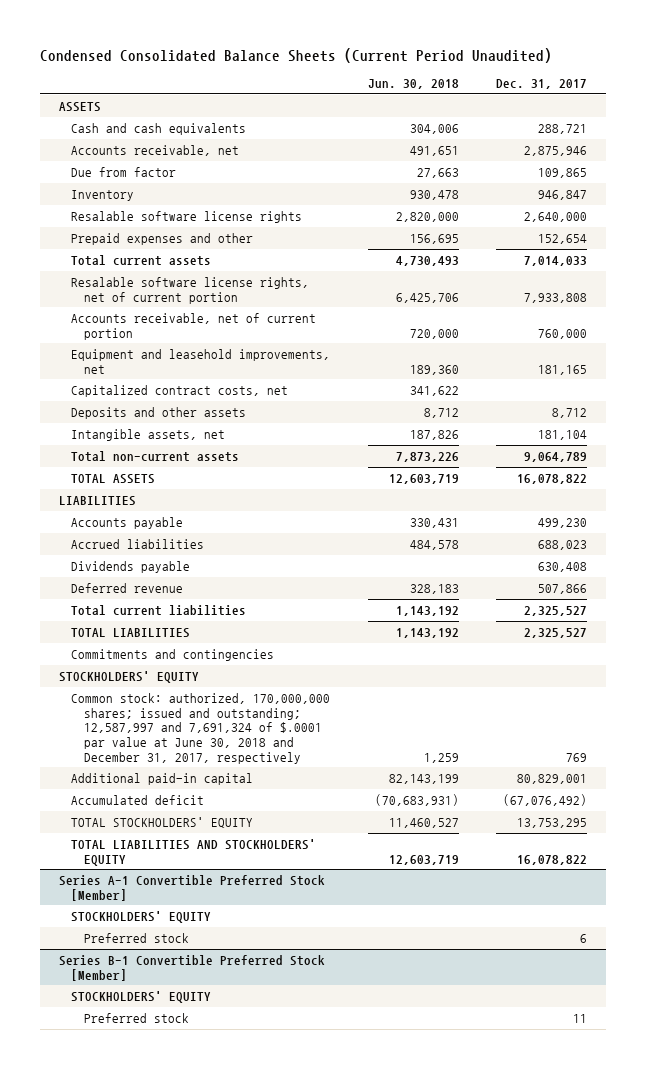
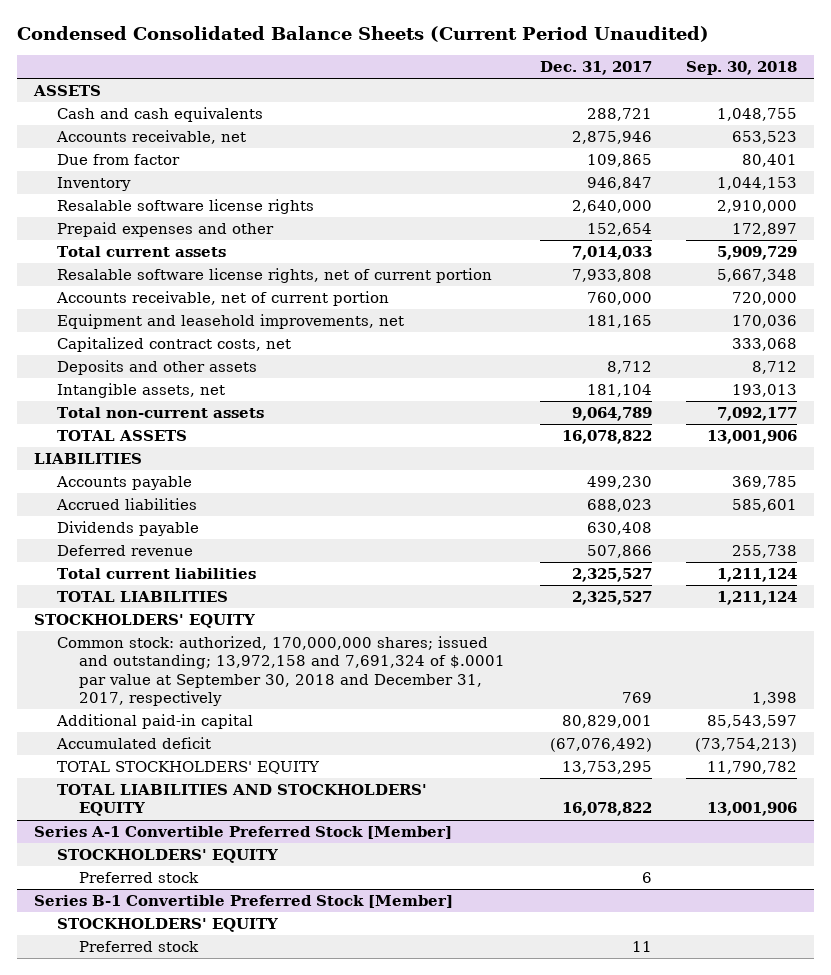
[367,79,459,90] Jun. 30, 2018 -> none
none -> [686,61,798,76] Sep. 30, 2018
[71,648,275,661] Commitments and contingencies -> none
[71,692,331,764] Common stock: authorized, 170,000,000 shares; issued and outstanding; 12,587,997 and 7,691,324 of $.0001 par value at June 30, 2018 and December 31, 2017, respectively -> [56,636,505,707] Common stock: authorized, 170,000,000 shares; issued and outstanding; 13,972,158 and 7,691,324 of $.0001 par value at September 30, 2018 and December 31, 2017, respectively

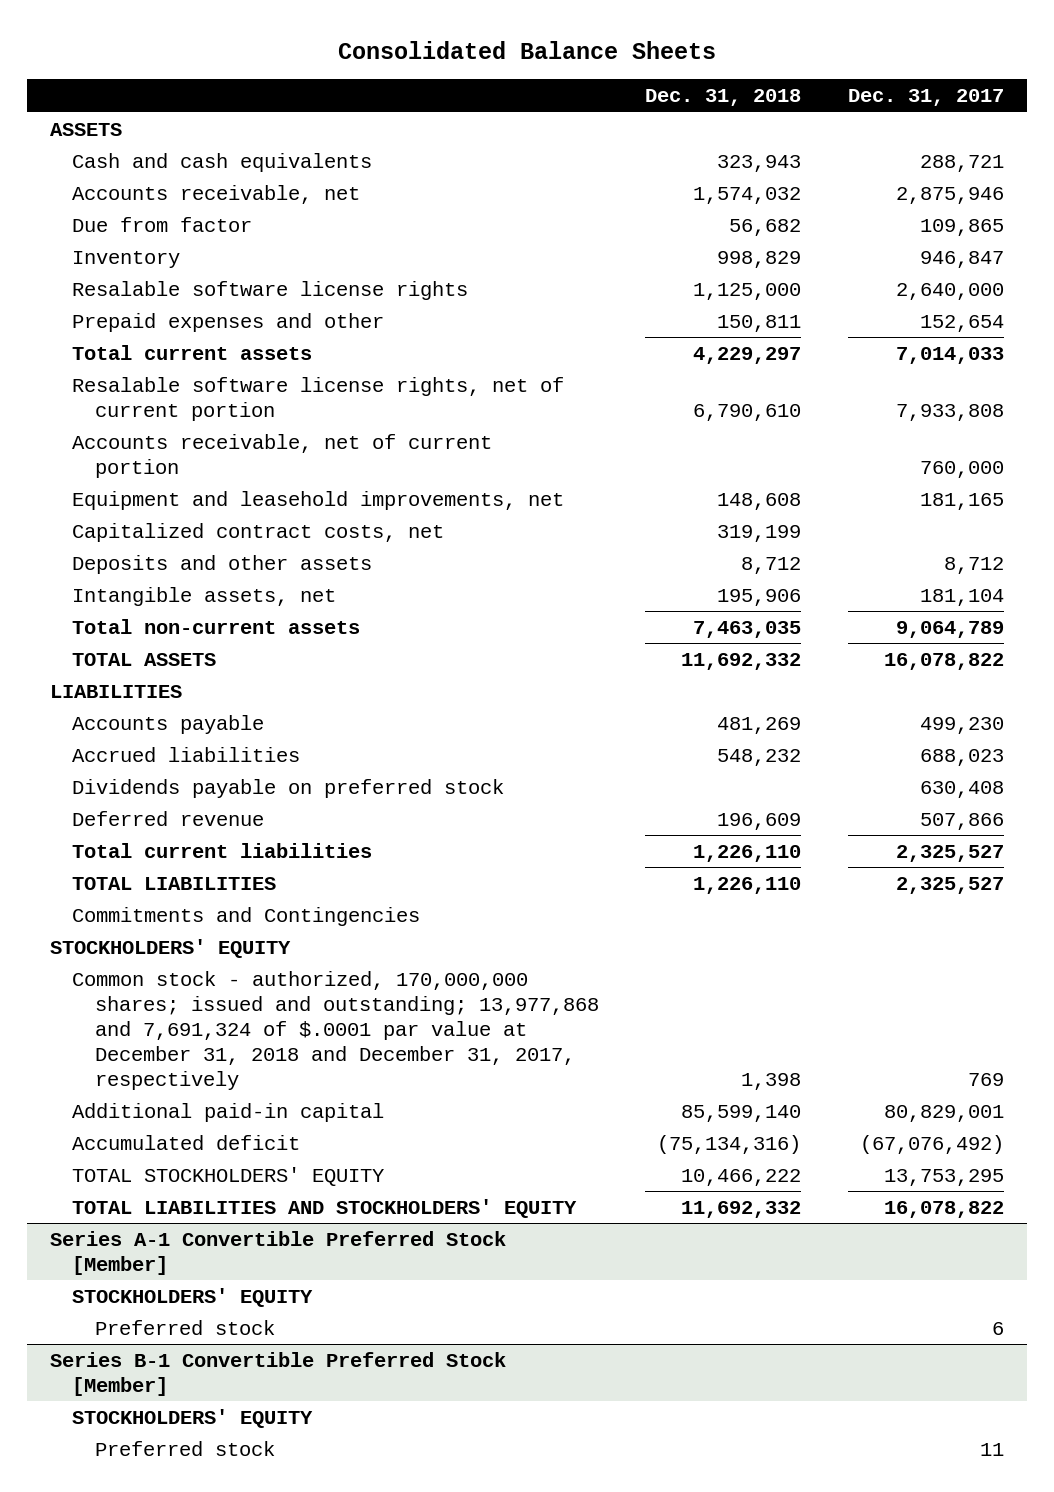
[16,26,709,43] Condensed Consolidated Balance Sheets (Current Period Unaudited) -> [337,40,716,59] Consolidated Balance Sheets
[686,61,798,76] Sep. 30, 2018 -> none
none -> [645,89,802,107] Dec. 31, 2018
[56,521,199,537] Dividends payable -> [72,778,505,798] Dividends payable on preferred stock
none -> [72,906,421,926] Commitments and Contingencies
[56,636,505,707] Common stock: authorized, 170,000,000 shares; issued and outstanding; 13,972,158 and 7,691,324 of $.0001 par value at September 30, 2018 and December 31, 2017, respectively -> [72,970,599,1090] Common stock - authorized, 170,000,000 shares; issued and outstanding; 13,977,868 and 7,691,324 of $.0001 par value at December 31, 2018 and December 31, 2017, respectively

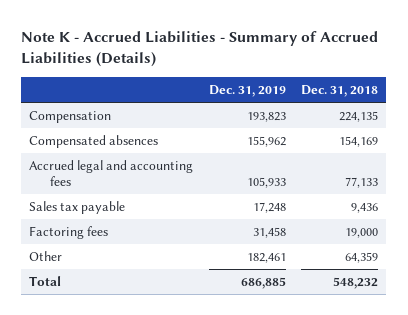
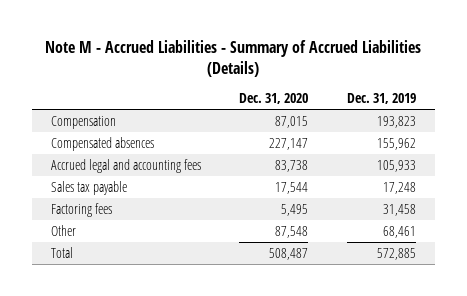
[21,31,379,68] Note K - Accrued Liabilities - Summary of Accrued Liabilities (Details) -> [45,39,422,77] Note M - Accrued Liabilities - Summary of Accrued Liabilities (Details)
[301,85,379,98] Dec. 31, 2018 -> none
none -> [239,92,309,104] Dec. 31, 2020
[246,253,286,264] 182,461 -> [382,225,416,238] 68,461
[240,277,286,290] 686,885 -> [376,247,416,260] 572,885

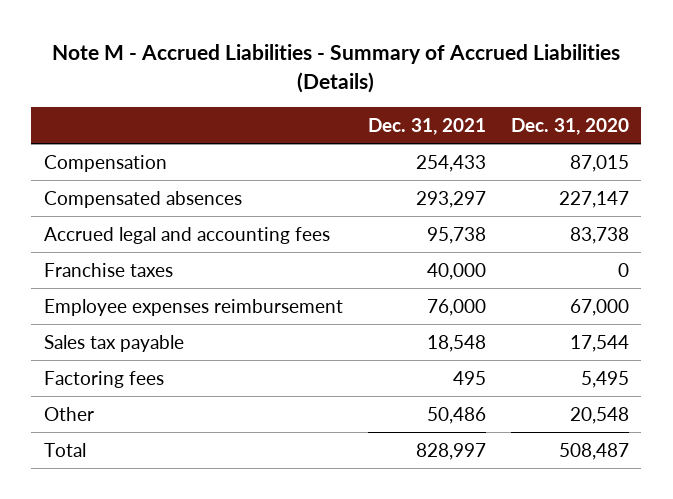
[346,92,416,104] Dec. 31, 2019 -> none
none -> [367,117,486,135] Dec. 31, 2021
none -> [43,262,173,277] Franchise taxes
none -> [43,298,343,316] Employee expenses reimbursement
[275,225,309,238] 87,548 -> [569,406,629,424] 20,548

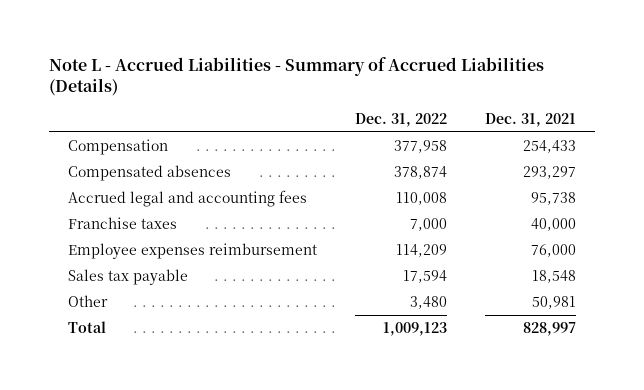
[52,43,621,93] Note M - Accrued Liabilities - Summary of Accrued Liabilities (Details) -> [48,56,544,97] Note L - Accrued Liabilities - Summary of Accrued Liabilities (Details)
[510,117,629,135] Dec. 31, 2020 -> none
none -> [354,113,447,128] Dec. 31, 2022
[43,370,164,388] Factoring fees -> none
[426,406,486,424] 50,486 -> [531,295,576,309] 50,981

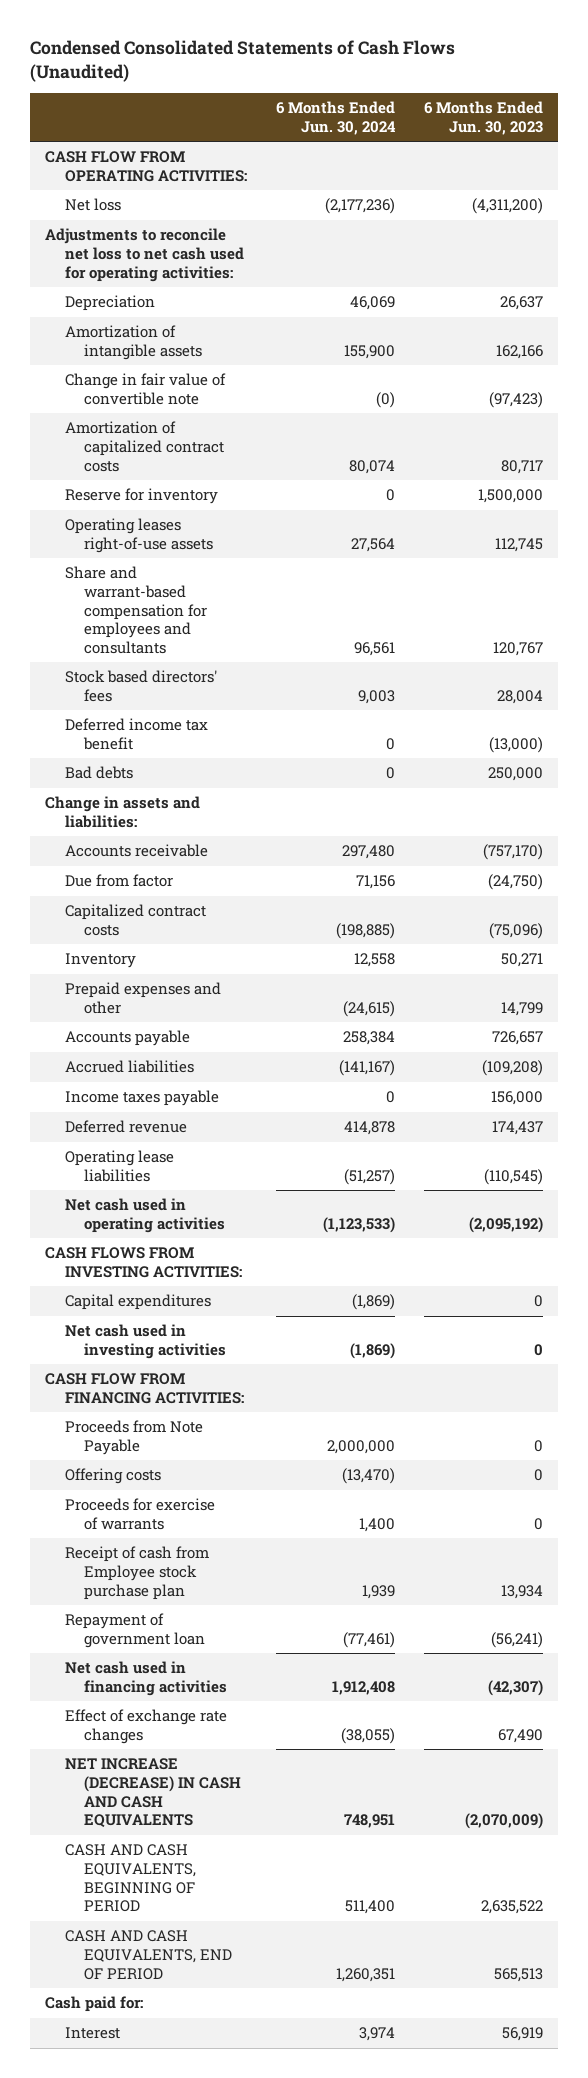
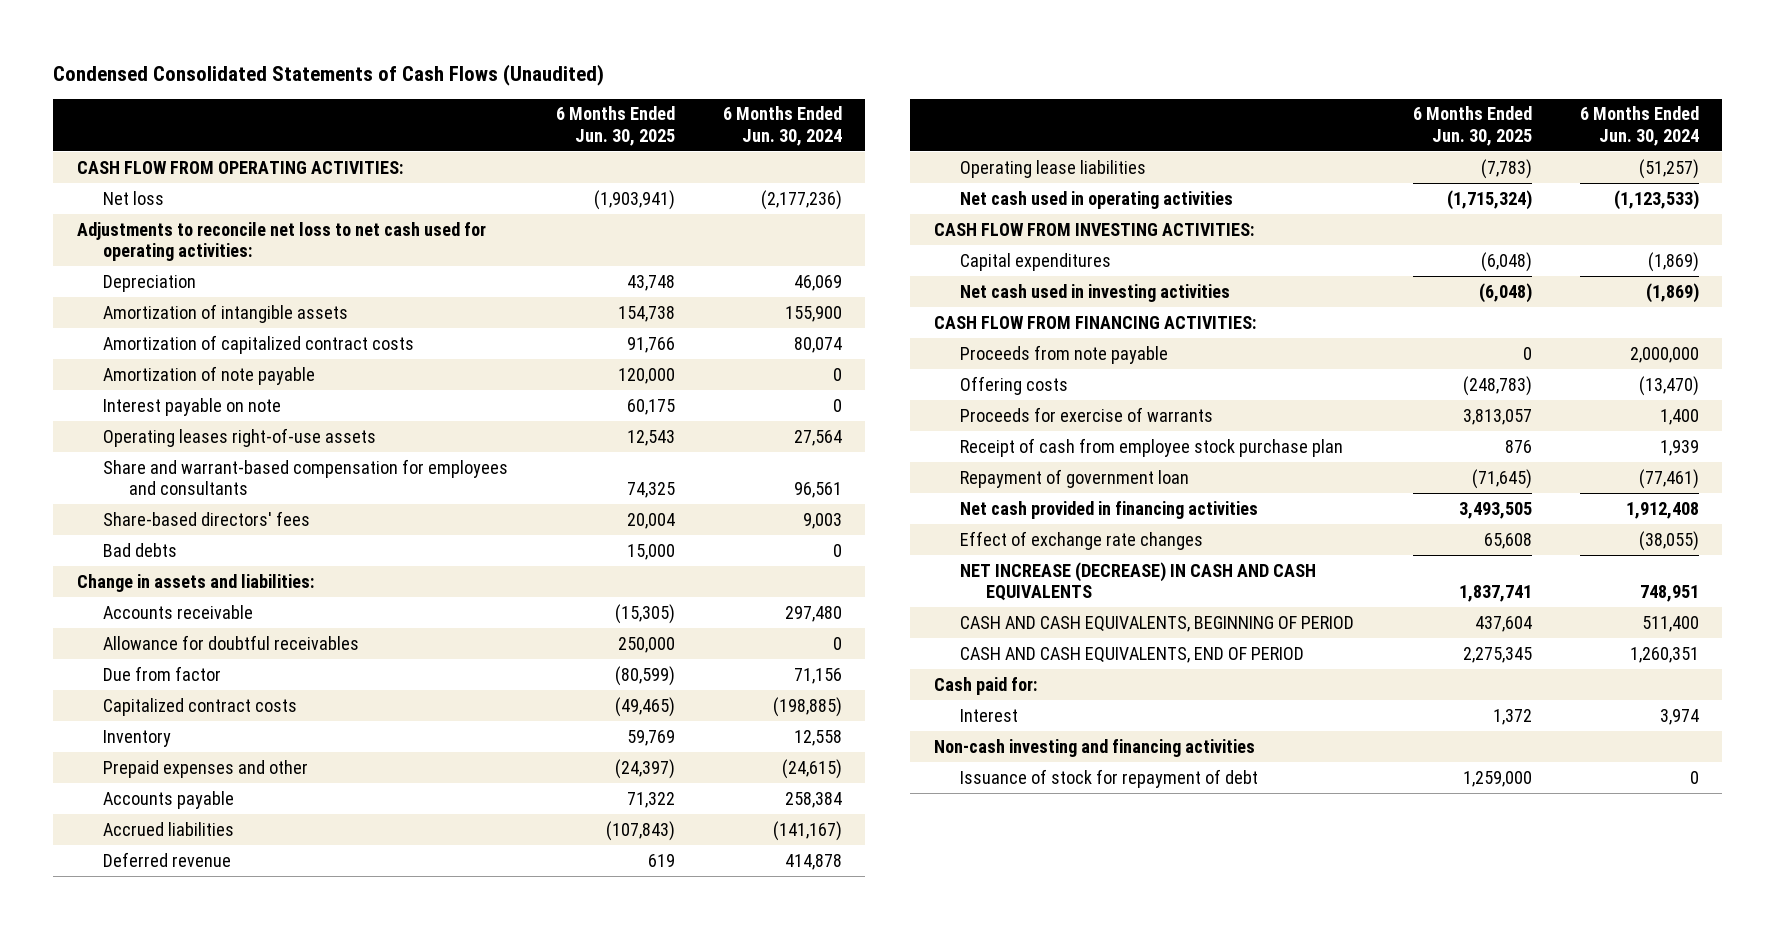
[424,101,544,135] 6 Months Ended Jun. 30, 2023 -> none
none -> [555,106,675,146] 6 Months Ended Jun. 30, 2025
[64,373,226,405] Change in fair value of convertible note -> none
[64,488,218,505] Reserve for inventory -> none
none -> [103,365,316,385] Amortization of note payable
none -> [103,397,282,416] Interest payable on note
[64,718,208,750] Deferred income tax benefit -> none
[64,670,217,702] Stock based directors' fees -> [103,510,311,526] Share-based directors' fees
none -> [103,634,360,650] Allowance for doubtful receivables
[64,1090,219,1107] Income taxes payable -> none
[45,1247,242,1278] CASH FLOWS FROM INVESTING ACTIVITIES: -> [933,222,1254,236] CASH FLOW FROM INVESTING ACTIVITIES:
[64,1420,203,1455] Proceeds from Note Payable -> [960,344,1169,364] Proceeds from note payable
[64,1546,209,1600] Receipt of cash from Employee stock purchase plan -> [960,437,1344,457] Receipt of cash from employee stock purchase plan
[64,1661,228,1696] Net cash used in financing activities -> [960,500,1259,519] Net cash provided in financing activities
none -> [933,738,1255,757] Non-cash investing and financing activities
none -> [960,768,1259,788] Issuance of stock for repayment of debt

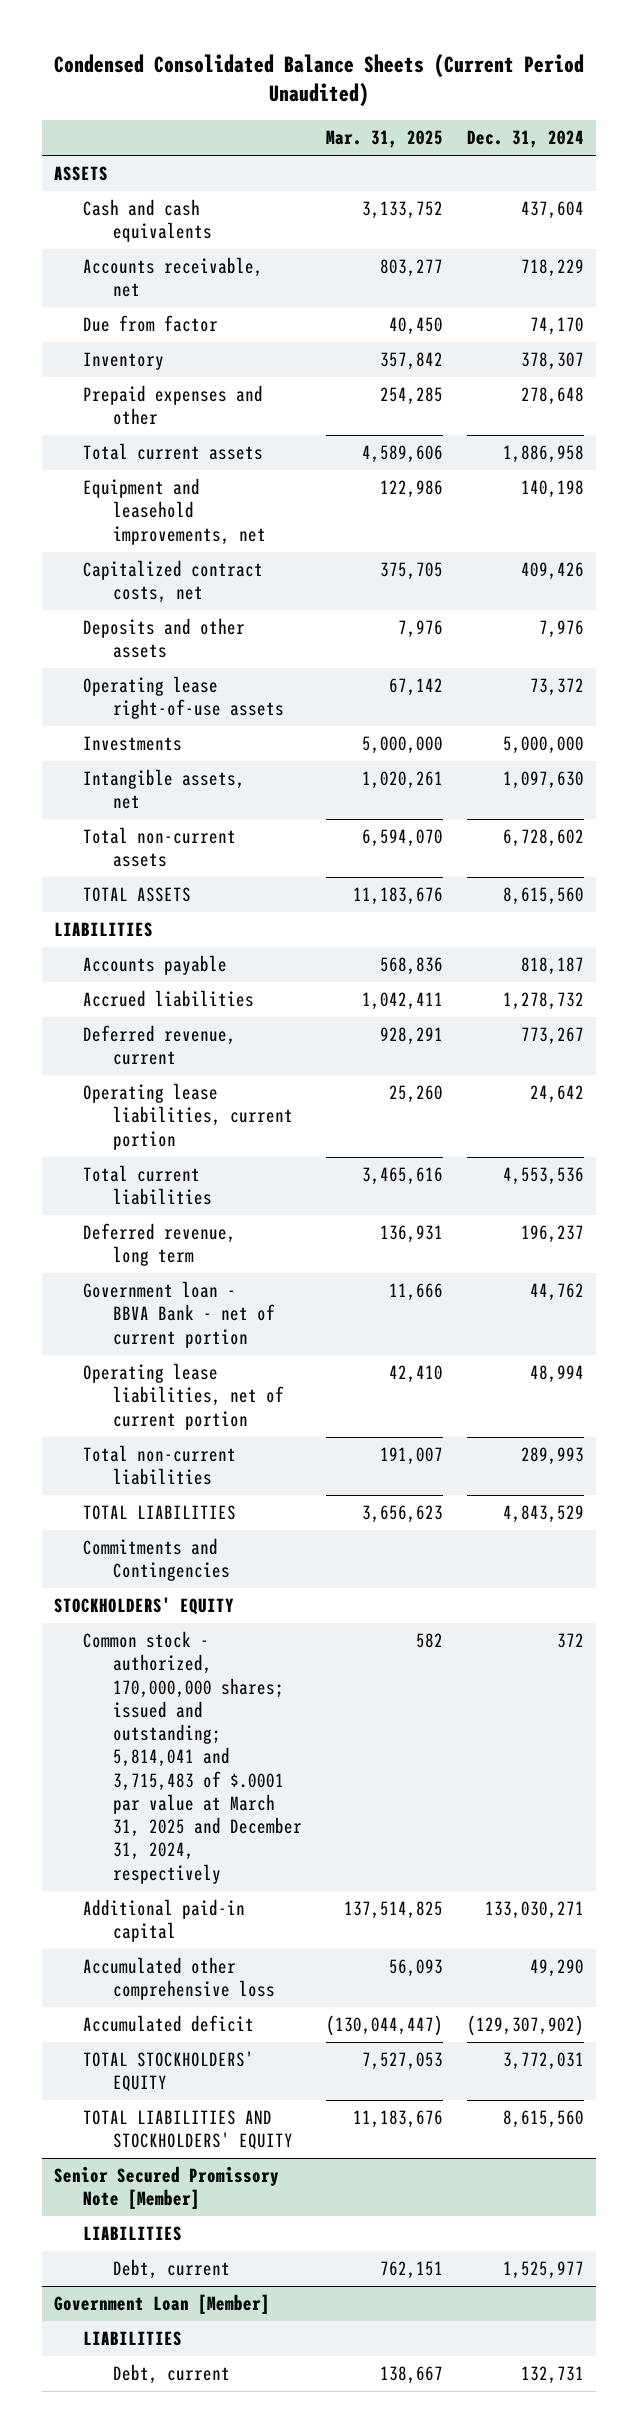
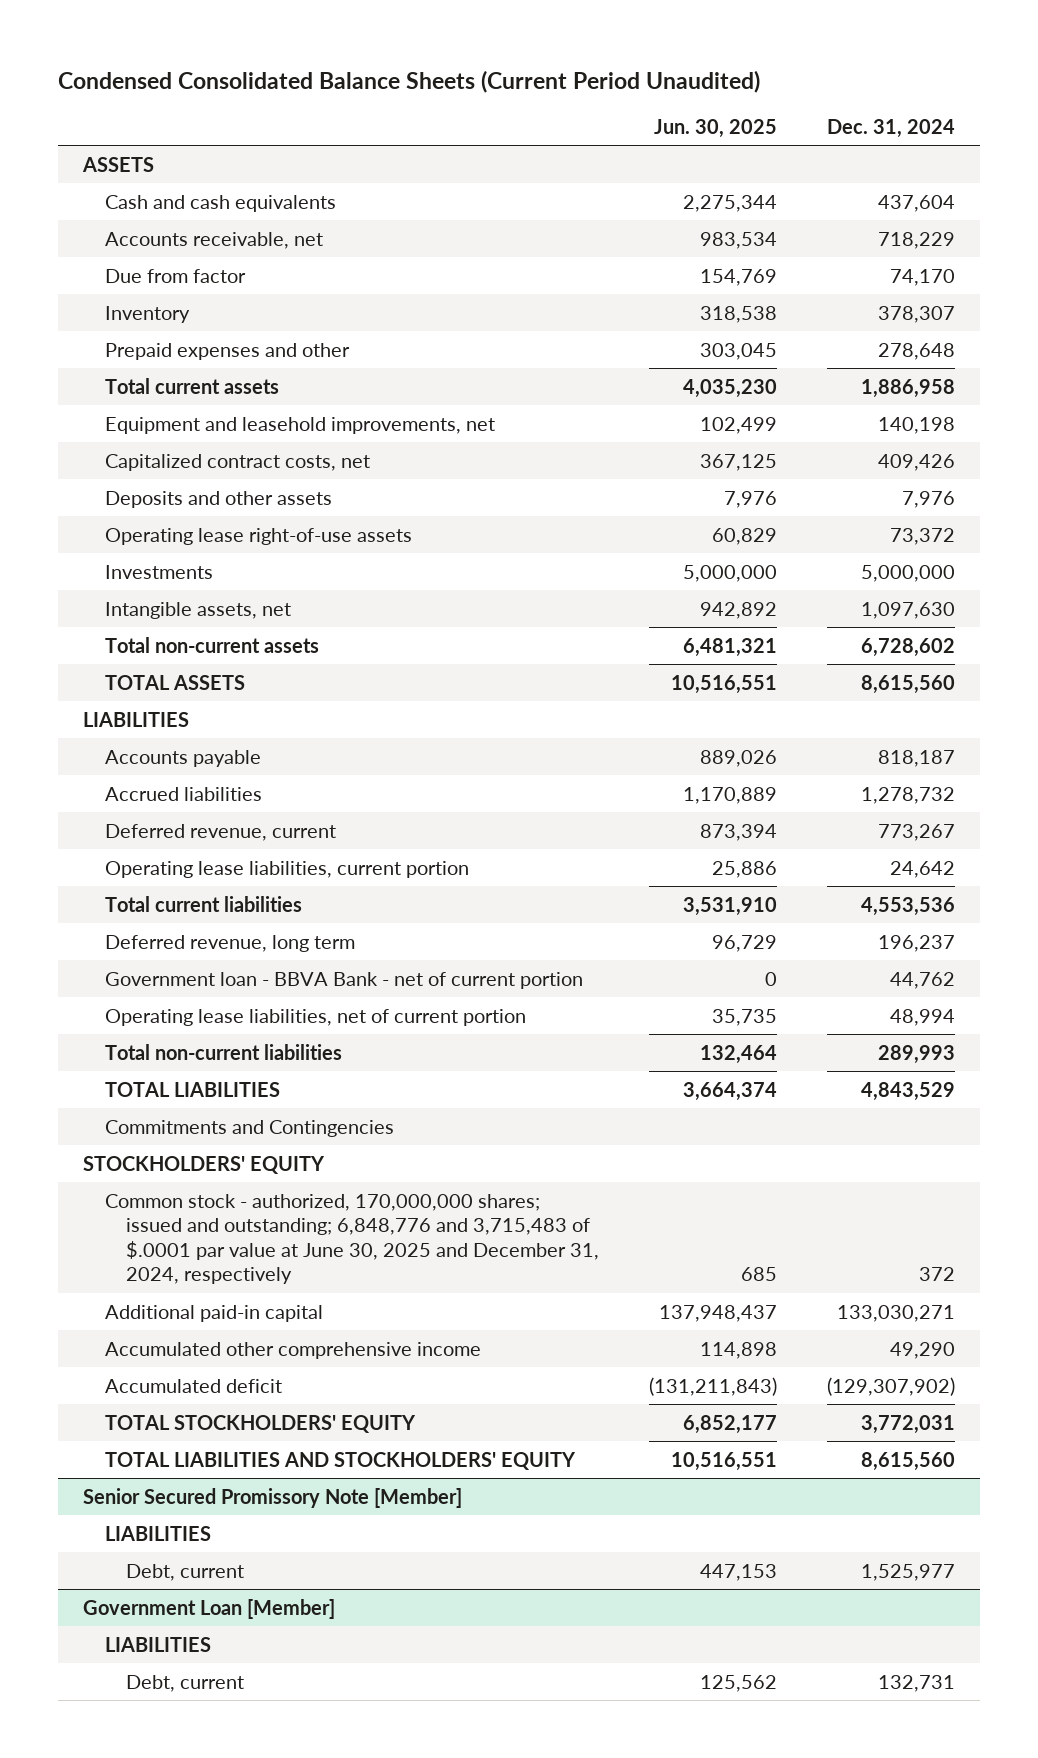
[325,130,443,149] Mar. 31, 2025 -> none
none -> [654,119,778,139] Jun. 30, 2025
[83,1631,302,1884] Common stock - authorized, 170,000,000 shares; issued and outstanding; 5,814,041 and 3,715,483 of $.0001 par value at March 31, 2025 and December 31, 2024, respectively -> [104,1193,599,1285] Common stock - authorized, 170,000,000 shares; issued and outstanding; 6,848,776 and 3,715,483 of $.0001 par value at June 30, 2025 and December 31, 2024, respectively
[83,1957,275,2001] Accumulated other comprehensive loss -> [104,1341,481,1359] Accumulated other comprehensive income

